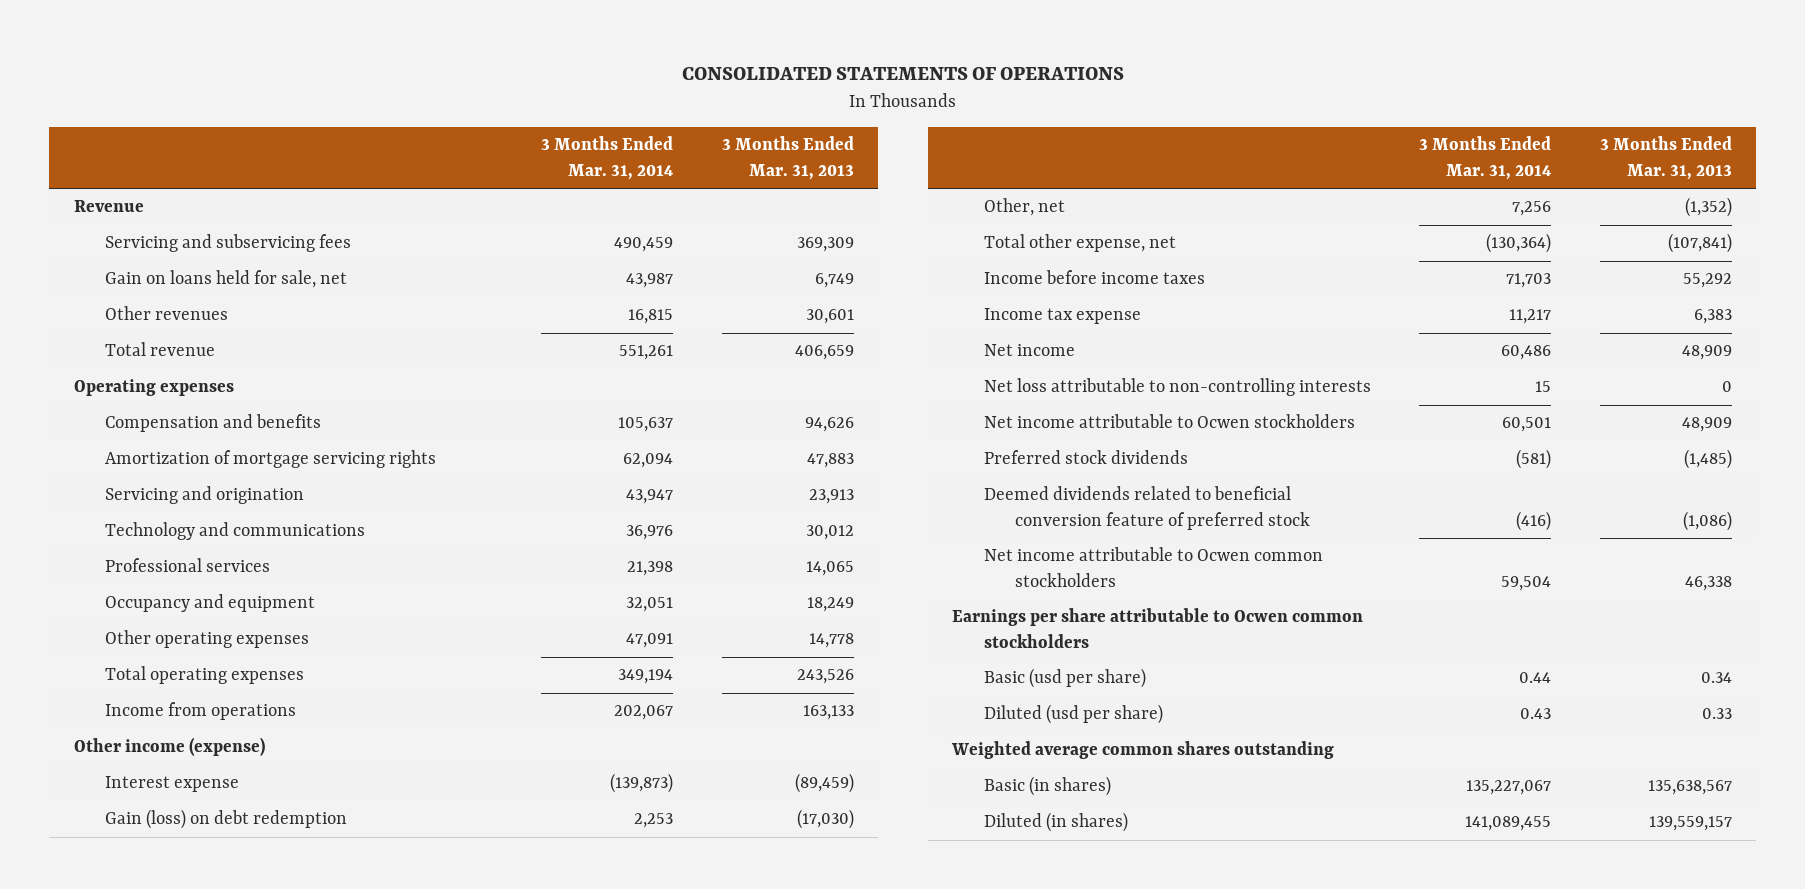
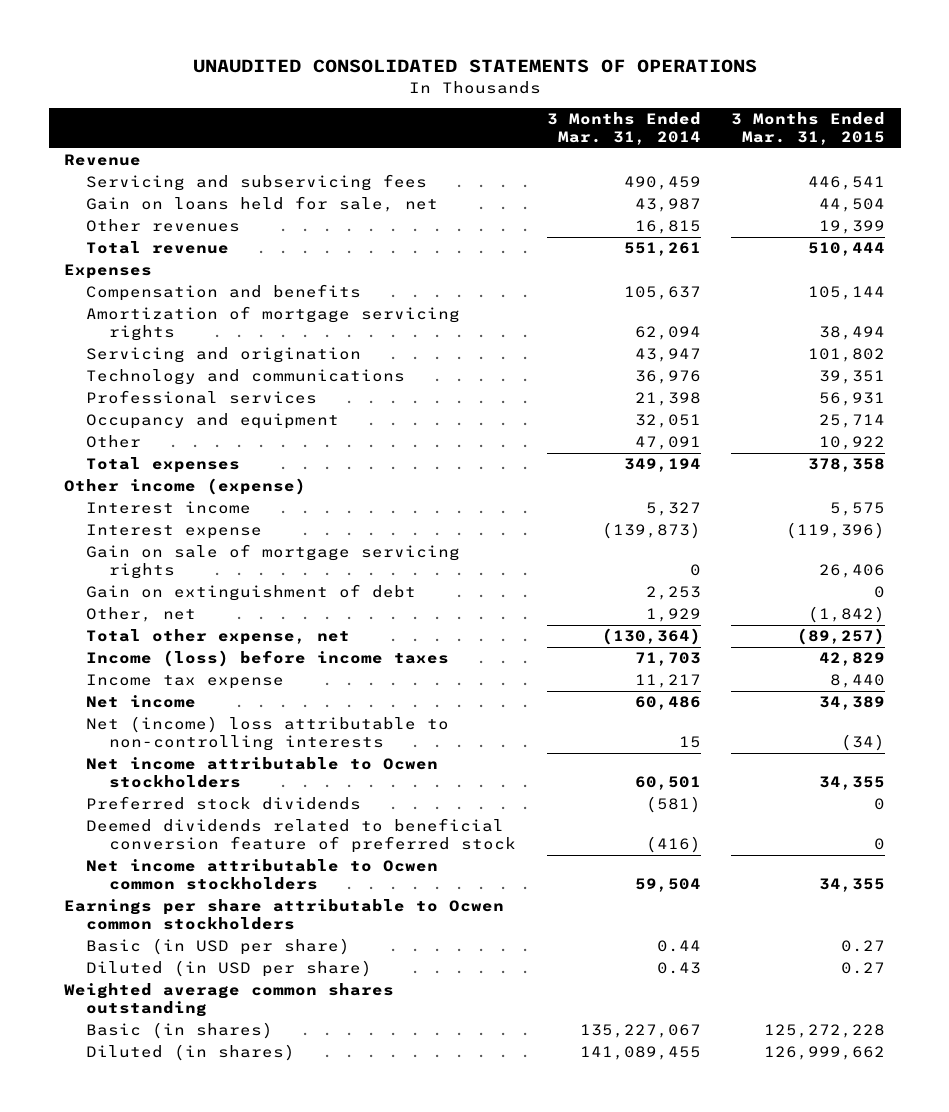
[681,67,1124,81] CONSOLIDATED STATEMENTS OF OPERATIONS -> [192,59,757,74] UNAUDITED CONSOLIDATED STATEMENTS OF OPERATIONS
[721,136,854,180] 3 Months Ended Mar. 31, 2013 -> none
none -> [731,112,886,145] 3 Months Ended Mar. 31, 2015
[73,379,234,397] Operating expenses -> [63,264,152,280] Expenses
[105,702,297,721] Income from operations -> none
[105,630,310,649] Other operating expenses -> [86,435,142,449] Other
[105,666,305,685] Total operating expenses -> [86,457,241,474] Total expenses
none -> [86,501,252,515] Interest income
none -> [86,544,461,580] Gain on sale of mortgage servicing rights
[105,809,348,830] Gain (loss) on debt redemption -> [86,584,417,602] Gain on extinguishment of debt
[1512,201,1552,217] 7,256 -> [645,608,701,623] 1,929
[983,270,1205,285] Income before income taxes -> [86,650,450,668] Income (loss) before income taxes
[983,378,1371,397] Net loss attributable to non-controlling interests -> [86,716,450,752] Net (income) loss attributable to non-controlling interests
[983,668,1146,689] Basic (usd per share) -> [86,938,351,956] Basic (in USD per share)
[983,704,1163,725] Diluted (usd per share) -> [86,960,373,978] Diluted (in USD per share)

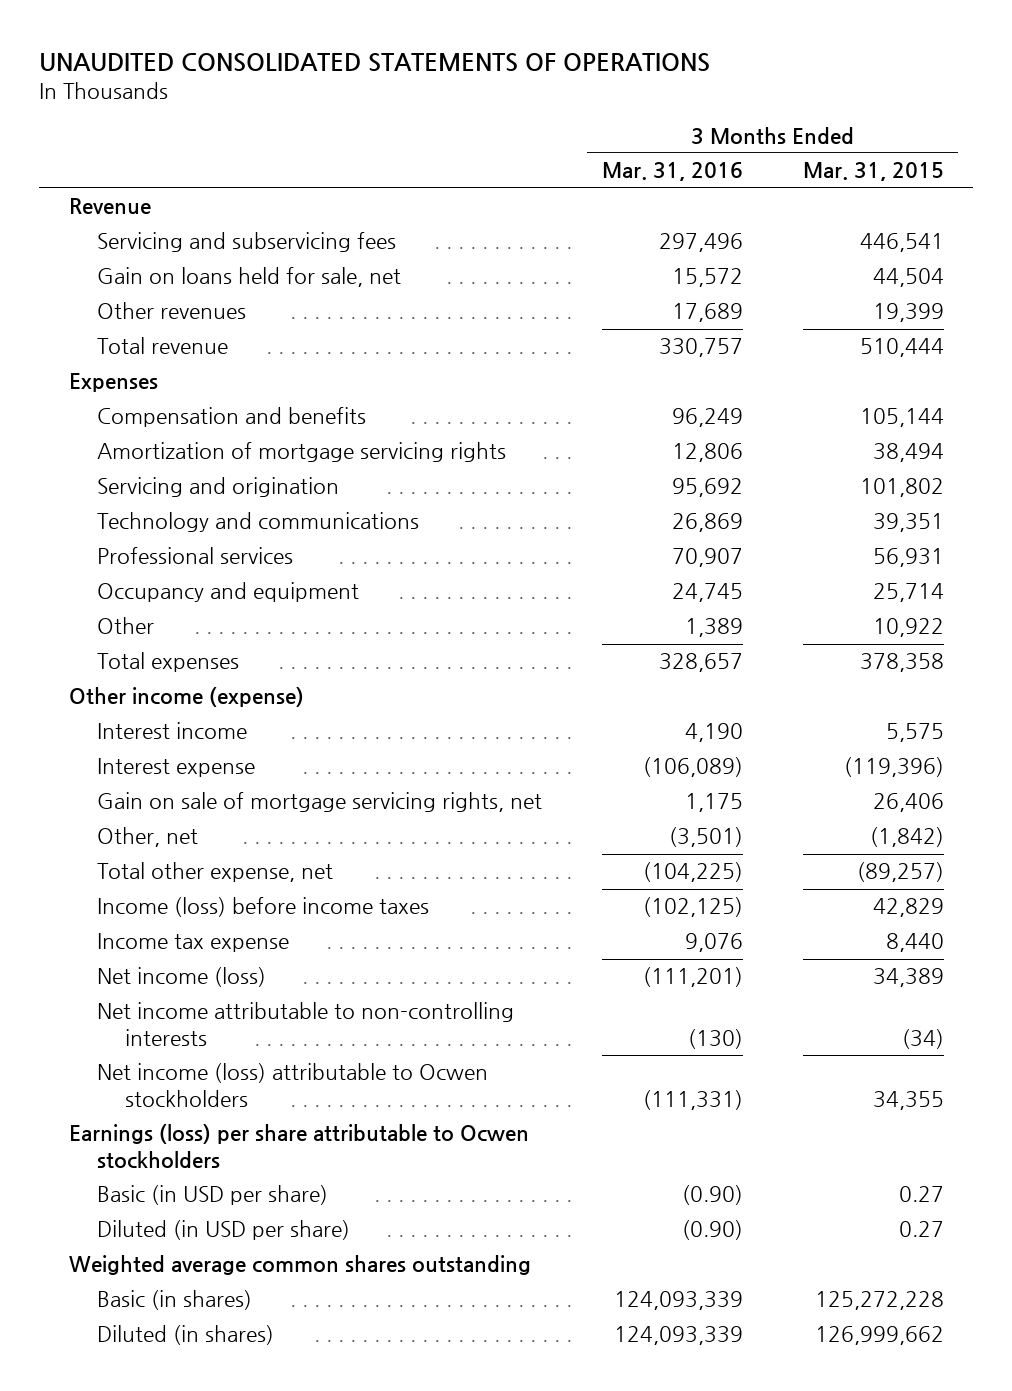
[546,112,701,145] 3 Months Ended Mar. 31, 2014 -> none
none -> [601,162,743,182] Mar. 31, 2016
[86,584,417,602] Gain on extinguishment of debt -> none
[86,544,461,580] Gain on sale of mortgage servicing rights -> [97,792,543,813] Gain on sale of mortgage servicing rights, net
[86,796,362,811] Preferred stock dividends -> none
[86,818,516,854] Deemed dividends related to beneficial conversion feature of preferred stock -> none
[86,859,439,891] Net income attributable to Ocwen common stockholders -> none
[86,695,197,709] Net income -> [97,967,267,988] Net income (loss)
[86,716,450,752] Net (income) loss attributable to non-controlling interests -> [97,1002,515,1046] Net income attributable to non-controlling interests
[86,757,439,789] Net income attributable to Ocwen stockholders -> [97,1063,489,1107] Net income (loss) attributable to Ocwen stockholders
[63,899,504,931] Earnings per share attributable to Ocwen common stockholders -> [68,1124,529,1169] Earnings (loss) per share attributable to Ocwen stockholders

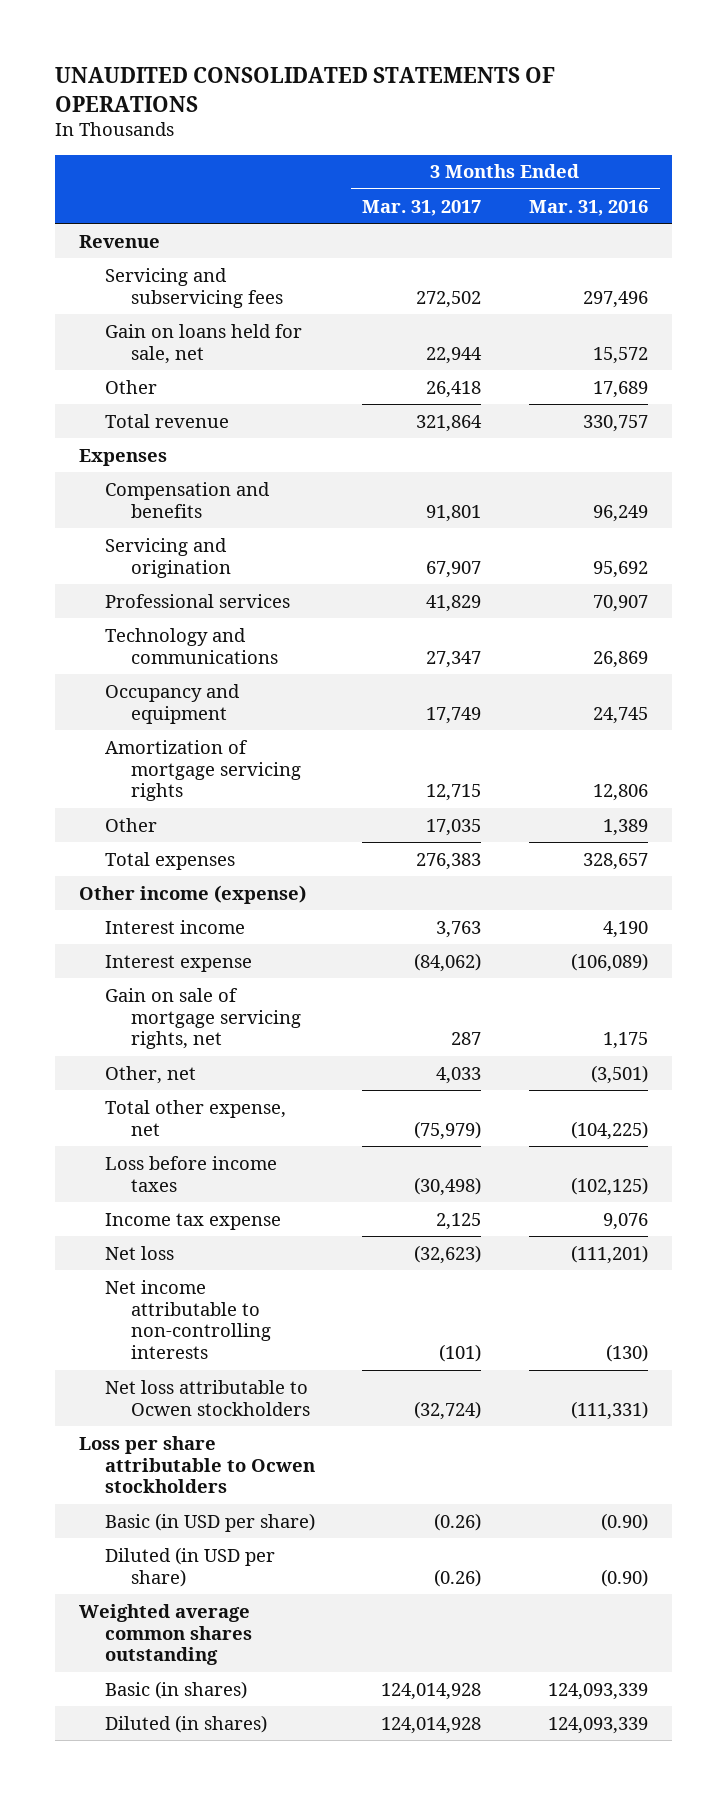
[802,162,944,182] Mar. 31, 2015 -> none
none -> [362,199,482,216] Mar. 31, 2017
[97,302,247,320] Other revenues -> [104,379,157,394] Other
[97,512,420,533] Technology and communications -> [104,627,278,664] Technology and communications
[97,442,507,463] Amortization of mortgage servicing rights -> [104,739,301,802] Amortization of mortgage servicing rights
[97,897,430,918] Income (loss) before income taxes -> [104,1155,277,1192] Loss before income taxes
[97,967,267,988] Net income (loss) -> [104,1245,174,1260] Net loss
[97,1063,489,1107] Net income (loss) attributable to Ocwen stockholders -> [104,1379,310,1416] Net loss attributable to Ocwen stockholders
[68,1124,529,1169] Earnings (loss) per share attributable to Ocwen stockholders -> [78,1435,315,1494] Loss per share attributable to Ocwen stockholders

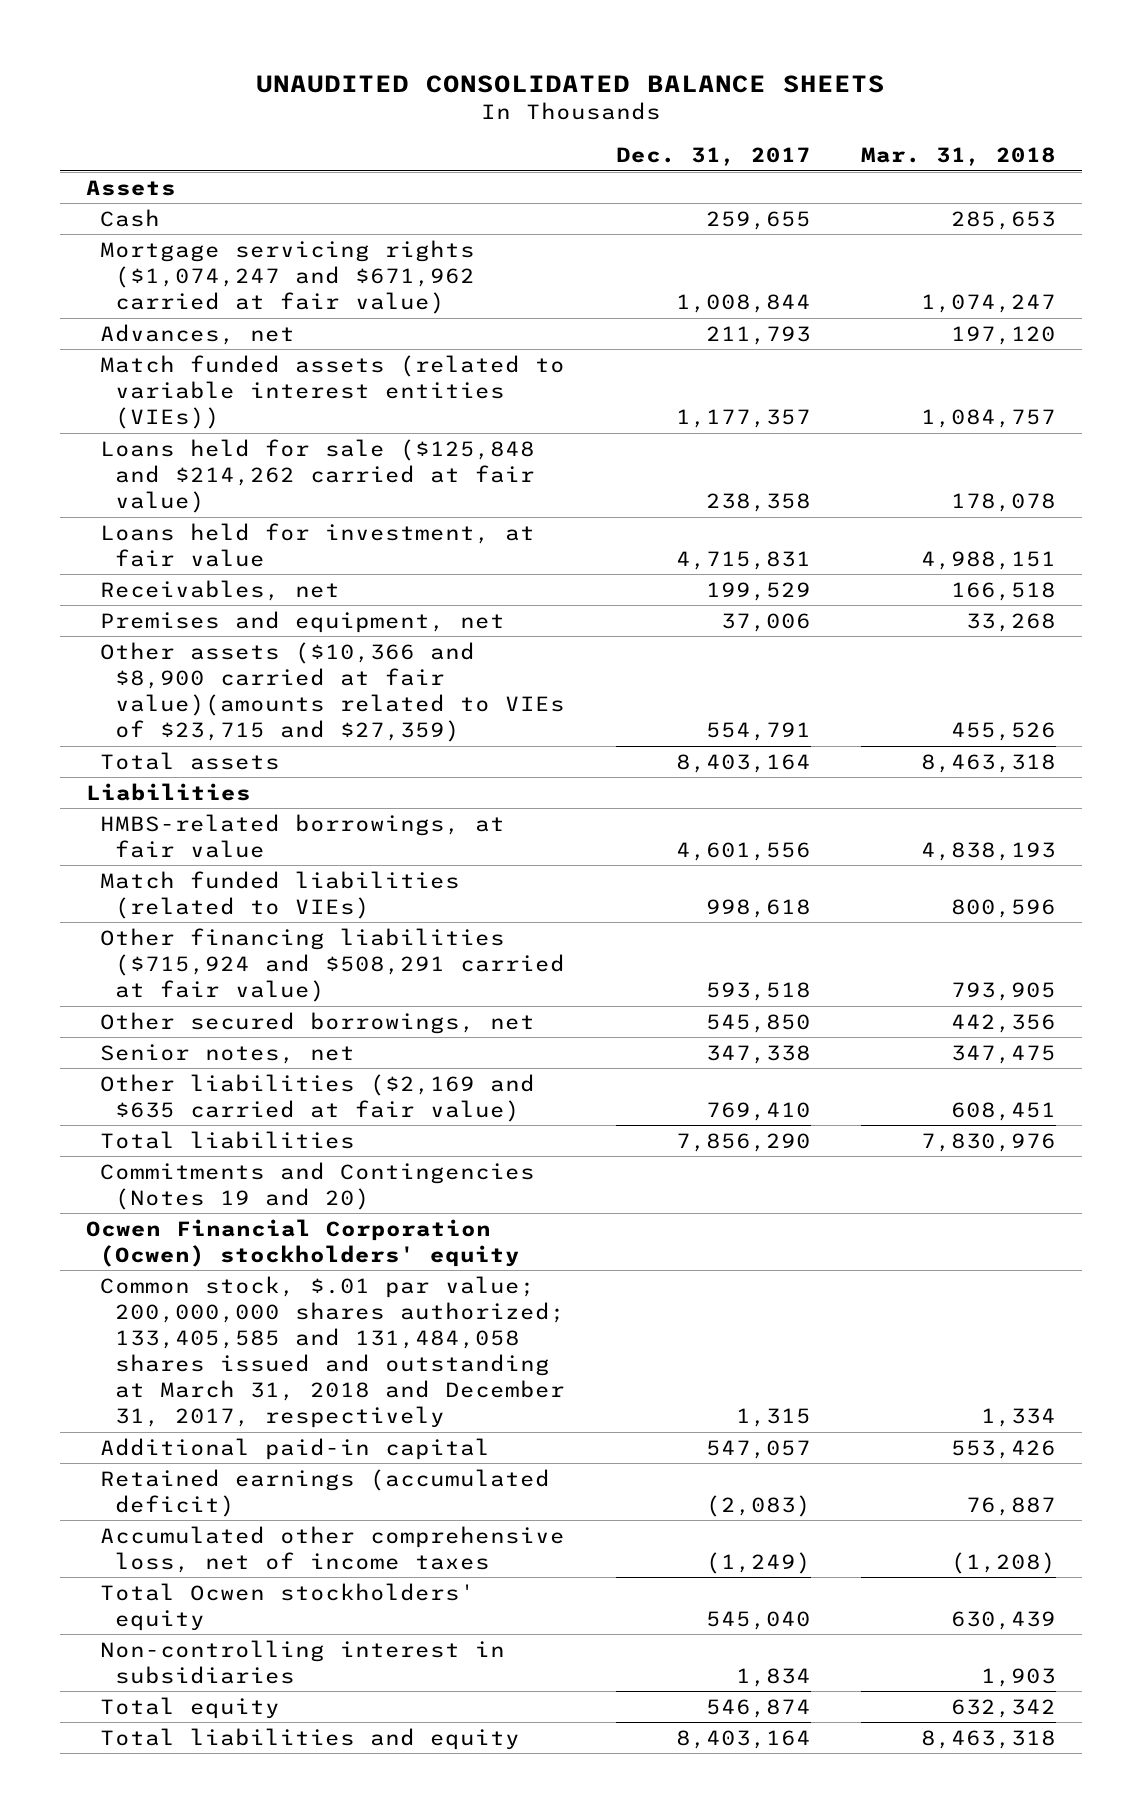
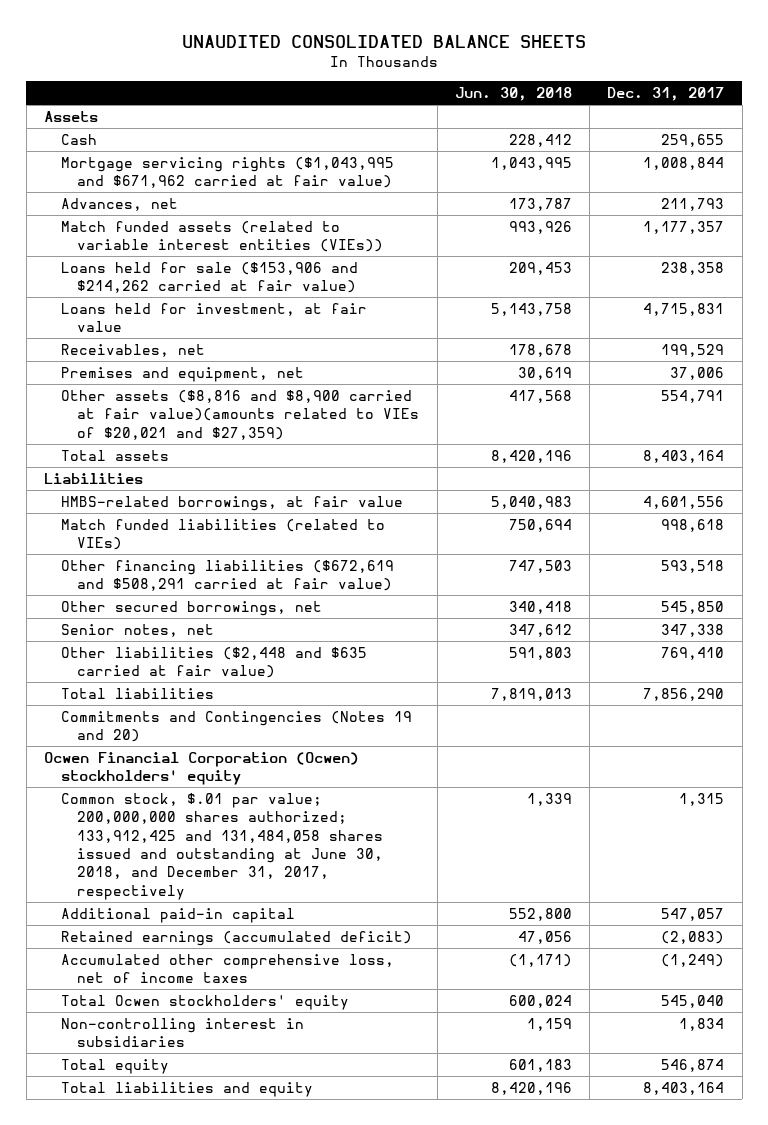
[861,147,1057,167] Mar. 31, 2018 -> none
none -> [454,87,572,102] Jun. 30, 2018
[100,239,476,314] Mortgage servicing rights ($1,074,247 and $671,962 carried at fair value) -> [60,156,394,189] Mortgage servicing rights ($1,043,995 and $671,962 carried at fair value)
[100,438,536,513] Loans held for sale ($125,848 and $214,262 carried at fair value) -> [60,261,358,294] Loans held for sale ($153,906 and $214,262 carried at fair value)
[100,641,566,743] Other assets ($10,366 and $8,900 carried at fair value)(amounts related to VIEs of $23,715 and $27,359) -> [60,389,420,440] Other assets ($8,816 and $8,900 carried at fair value)(amounts related to VIEs of $20,021 and $27,359)
[100,927,566,1002] Other financing liabilities ($715,924 and $508,291 carried at fair value) -> [60,559,394,592] Other financing liabilities ($672,619 and $508,291 carried at fair value)
[100,1073,536,1122] Other liabilities ($2,169 and $635 carried at fair value) -> [60,646,367,679] Other liabilities ($2,448 and $635 carried at fair value)
[100,1275,566,1429] Common stock, $.01 par value; 200,000,000 shares authorized; 133,405,585 and 131,484,058 shares issued and outstanding at March 31, 2018 and December 31, 2017, respectively -> [60,792,384,900] Common stock, $.01 par value; 200,000,000 shares authorized; 133,912,425 and 131,484,058 shares issued and outstanding at June 30, 2018, and December 31, 2017, respectively

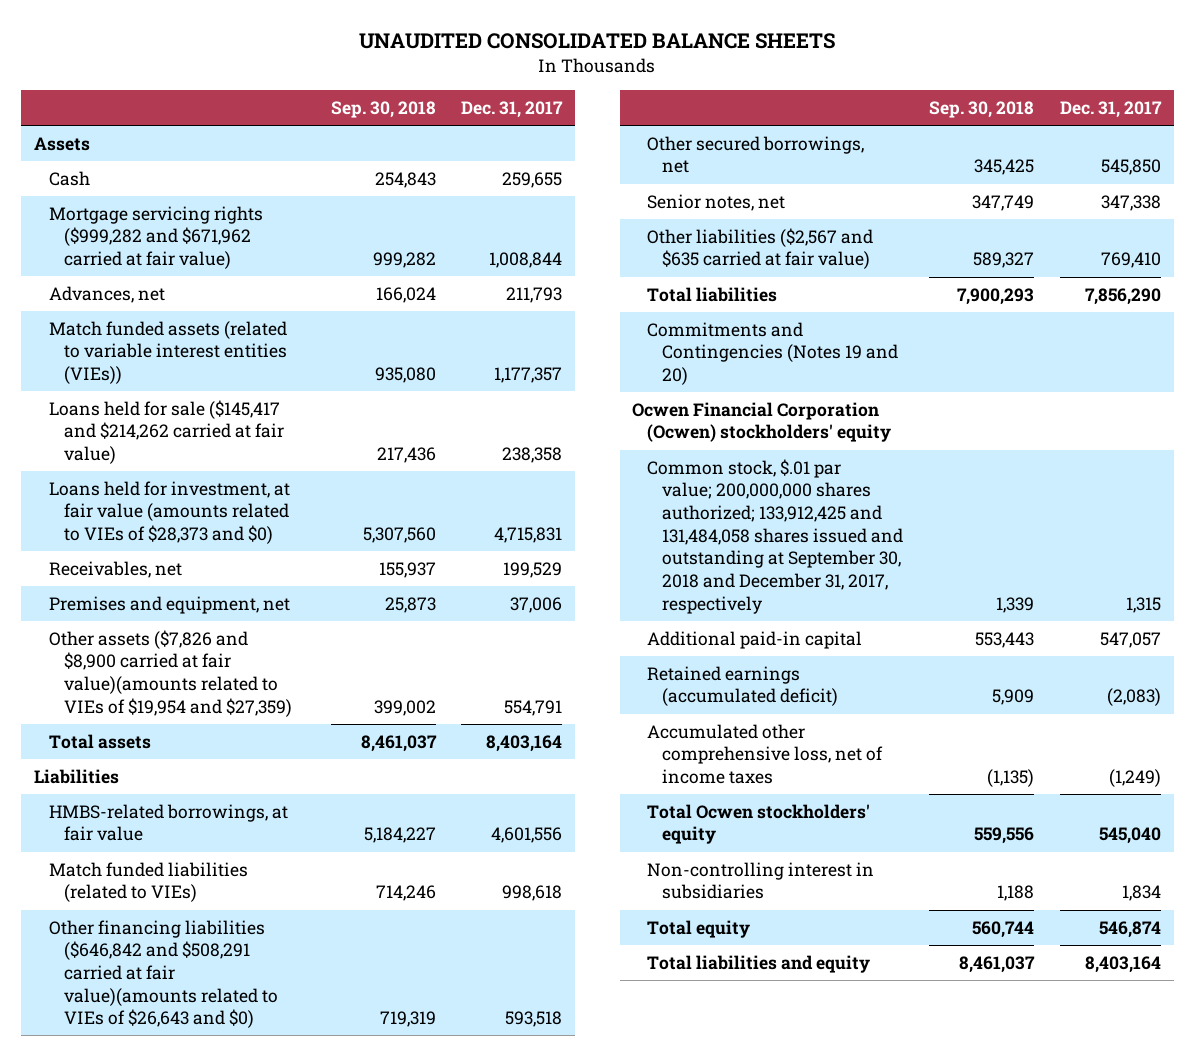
[454,87,572,102] Jun. 30, 2018 -> none
none -> [330,100,436,118] Sep. 30, 2018
[60,156,394,189] Mortgage servicing rights ($1,043,995 and $671,962 carried at fair value) -> [48,205,263,270] Mortgage servicing rights ($999,282 and $671,962 carried at fair value)
[60,261,358,294] Loans held for sale ($153,906 and $214,262 carried at fair value) -> [48,399,284,465] Loans held for sale ($145,417 and $214,262 carried at fair value)
[60,302,367,333] Loans held for investment, at fair value -> [48,480,290,545] Loans held for investment, at fair value (amounts related to VIEs of $28,373 and $0)
[60,389,420,440] Other assets ($8,816 and $8,900 carried at fair value)(amounts related to VIEs of $20,021 and $27,359) -> [48,629,292,717] Other assets ($7,826 and $8,900 carried at fair value)(amounts related to VIEs of $19,954 and $27,359)
[60,559,394,592] Other financing liabilities ($672,619 and $508,291 carried at fair value) -> [48,919,278,1029] Other financing liabilities ($646,842 and $508,291 carried at fair value)(amounts related to VIEs of $26,643 and $0)
[60,646,367,679] Other liabilities ($2,448 and $635 carried at fair value) -> [647,227,874,270] Other liabilities ($2,567 and $635 carried at fair value)
[60,792,384,900] Common stock, $.01 par value; 200,000,000 shares authorized; 133,912,425 and 131,484,058 shares issued and outstanding at June 30, 2018, and December 31, 2017, respectively -> [647,458,904,614] Common stock, $.01 par value; 200,000,000 shares authorized; 133,912,425 and 131,484,058 shares issued and outstanding at September 30, 2018 and December 31, 2017, respectively

